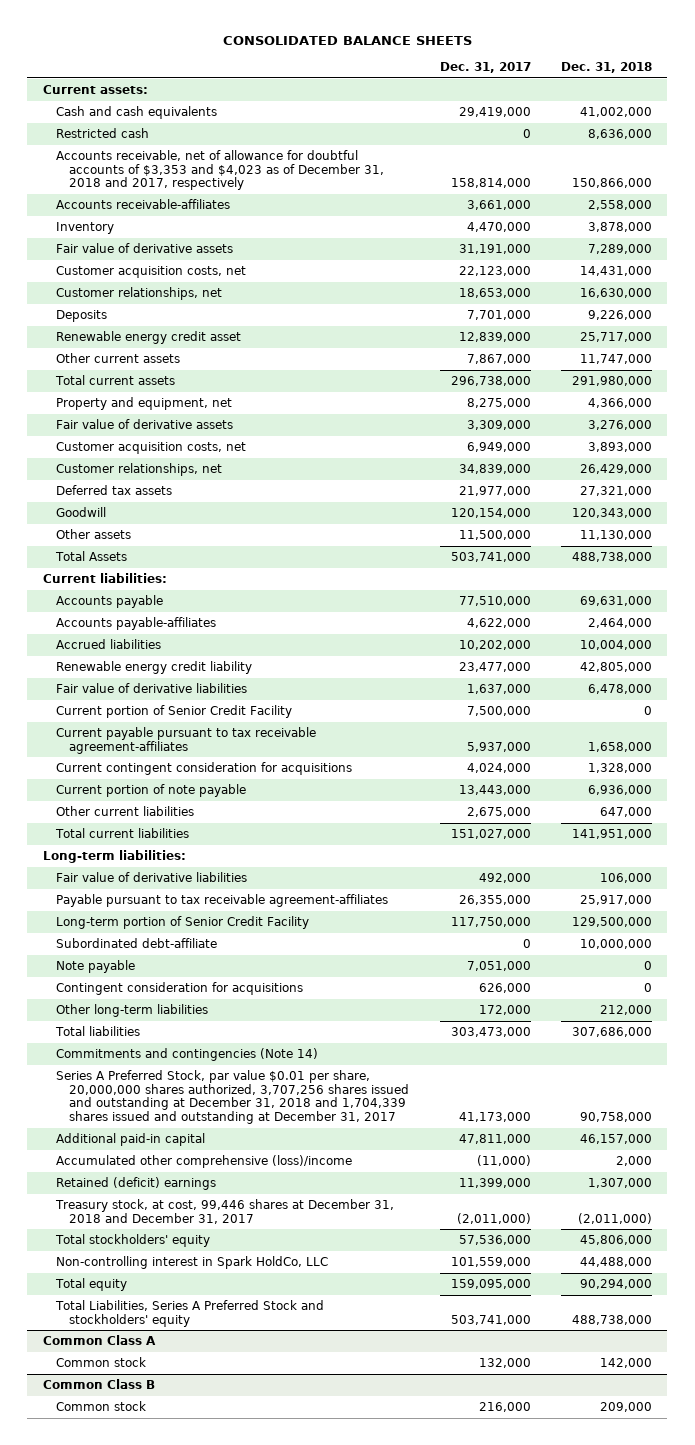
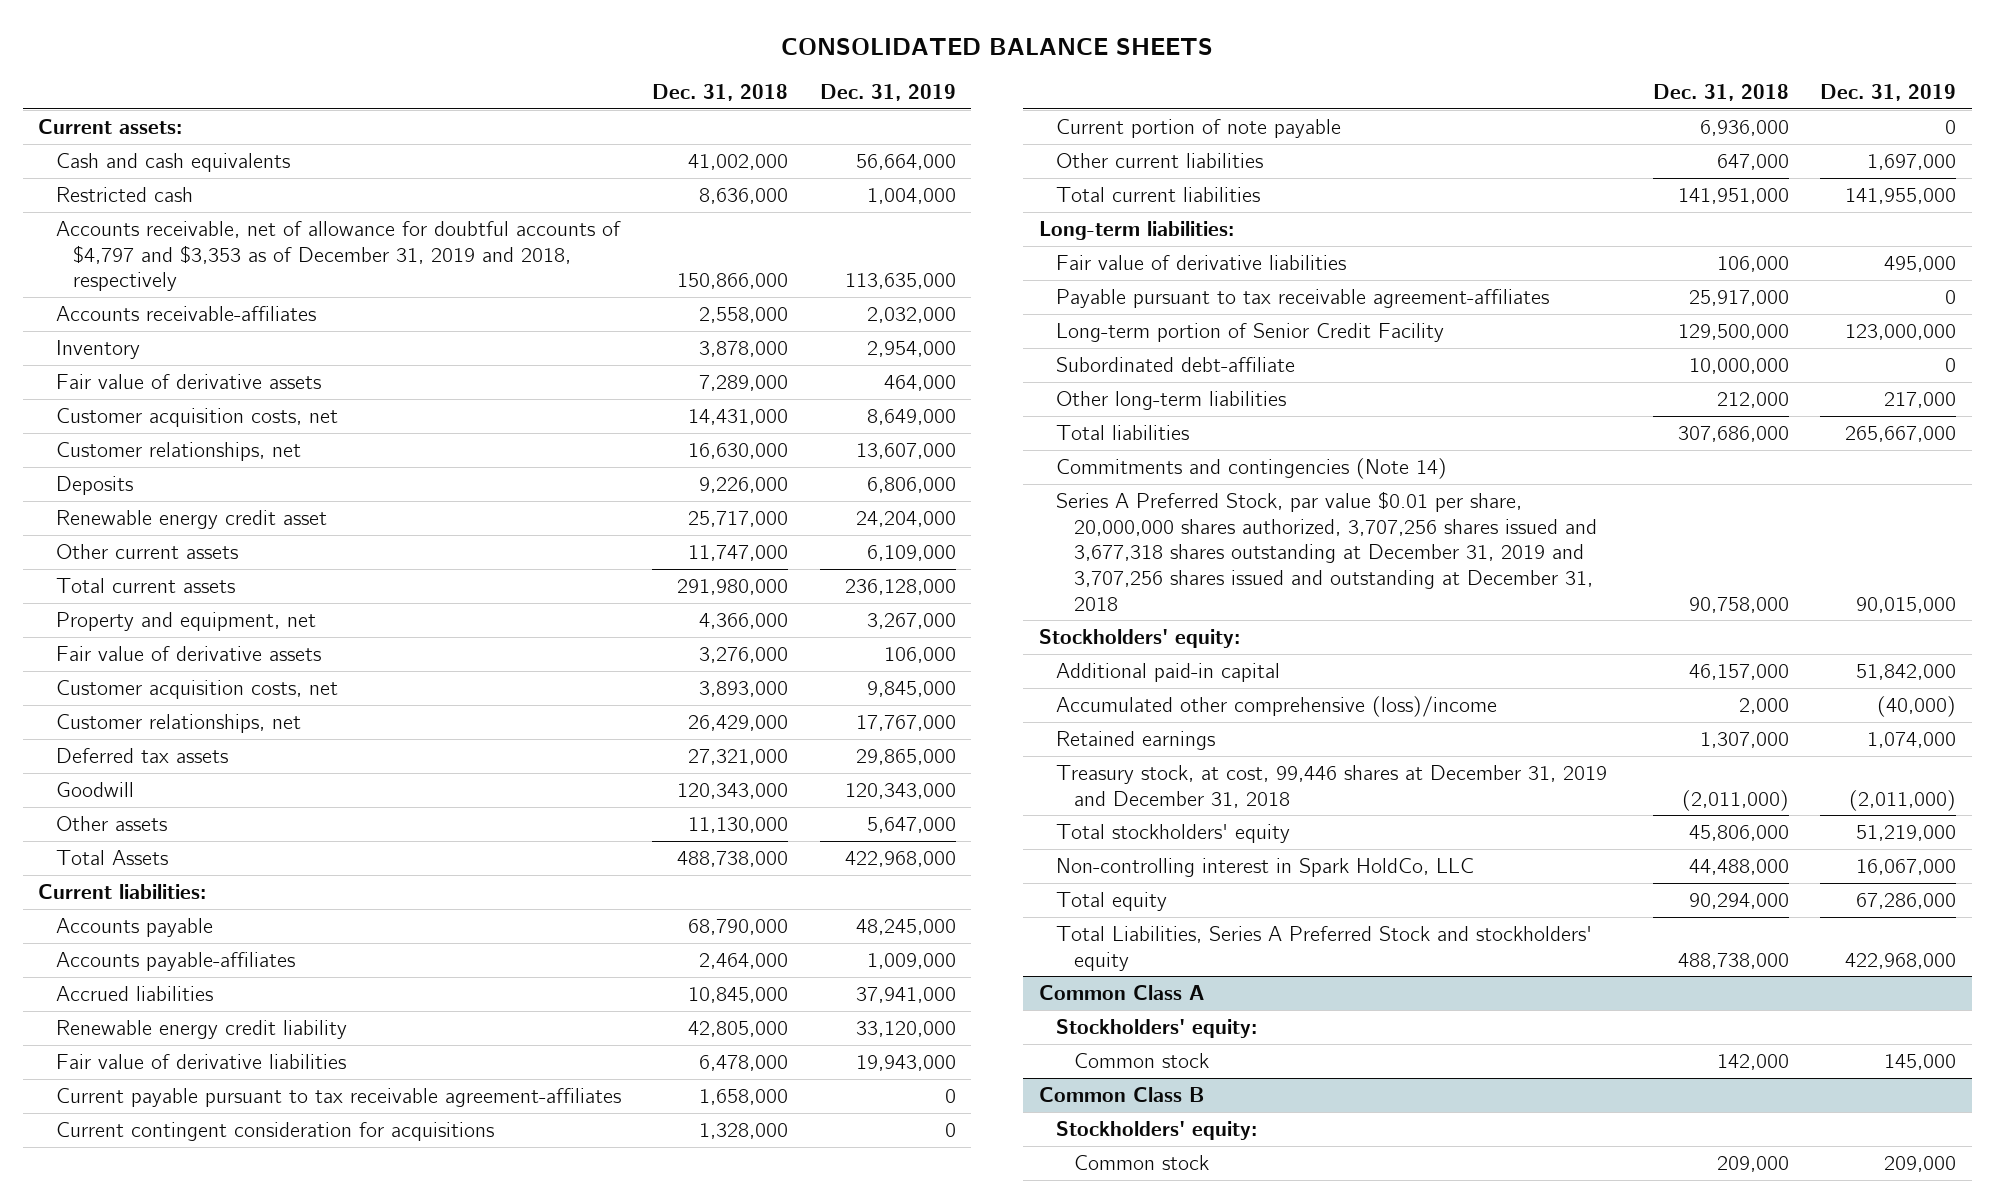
[439,62,531,74] Dec. 31, 2017 -> none
none -> [819,84,956,102] Dec. 31, 2019
[56,149,385,191] Accounts receivable, net of allowance for doubtful accounts of $3,353 and $4,023 as of December 31, 2018 and 2017, respectively -> [55,220,621,292] Accounts receivable, net of allowance for doubtful accounts of $4,797 and $3,353 as of December 31, 2019 and 2018, respectively
[580,595,653,606] 69,631,000 -> [688,918,789,935] 68,790,000
[580,639,653,650] 10,004,000 -> [688,986,789,1003] 10,845,000
[56,704,293,718] Current portion of Senior Credit Facility -> none
[56,959,136,973] Note payable -> none
[56,981,304,995] Contingent consideration for acquisitions -> none
[56,1069,410,1125] Series A Preferred Stock, par value $0.01 per share, 20,000,000 shares authorized, 3,707,256 shares issued and outstanding at December 31, 2018 and 1,704,339 shares issued and outstanding at December 31, 2017 -> [1056,490,1597,611] Series A Preferred Stock, par value $0.01 per share, 20,000,000 shares authorized, 3,707,256 shares issued and 3,677,318 shares outstanding at December 31, 2019 and 3,707,256 shares issued and outstanding at December 31, 2018
none -> [1038,628,1240,648] Stockholders' equity:
[56,1176,217,1190] Retained (deficit) earnings -> [1056,730,1216,750] Retained earnings
[55,1198,395,1224] Treasury stock, at cost, 99,446 shares at December 31, 2018 and December 31, 2017 -> [1056,764,1608,808] Treasury stock, at cost, 99,446 shares at December 31, 2019 and December 31, 2018
none -> [1056,1018,1258,1038] Stockholders' equity:
none -> [1056,1120,1258,1140] Stockholders' equity:

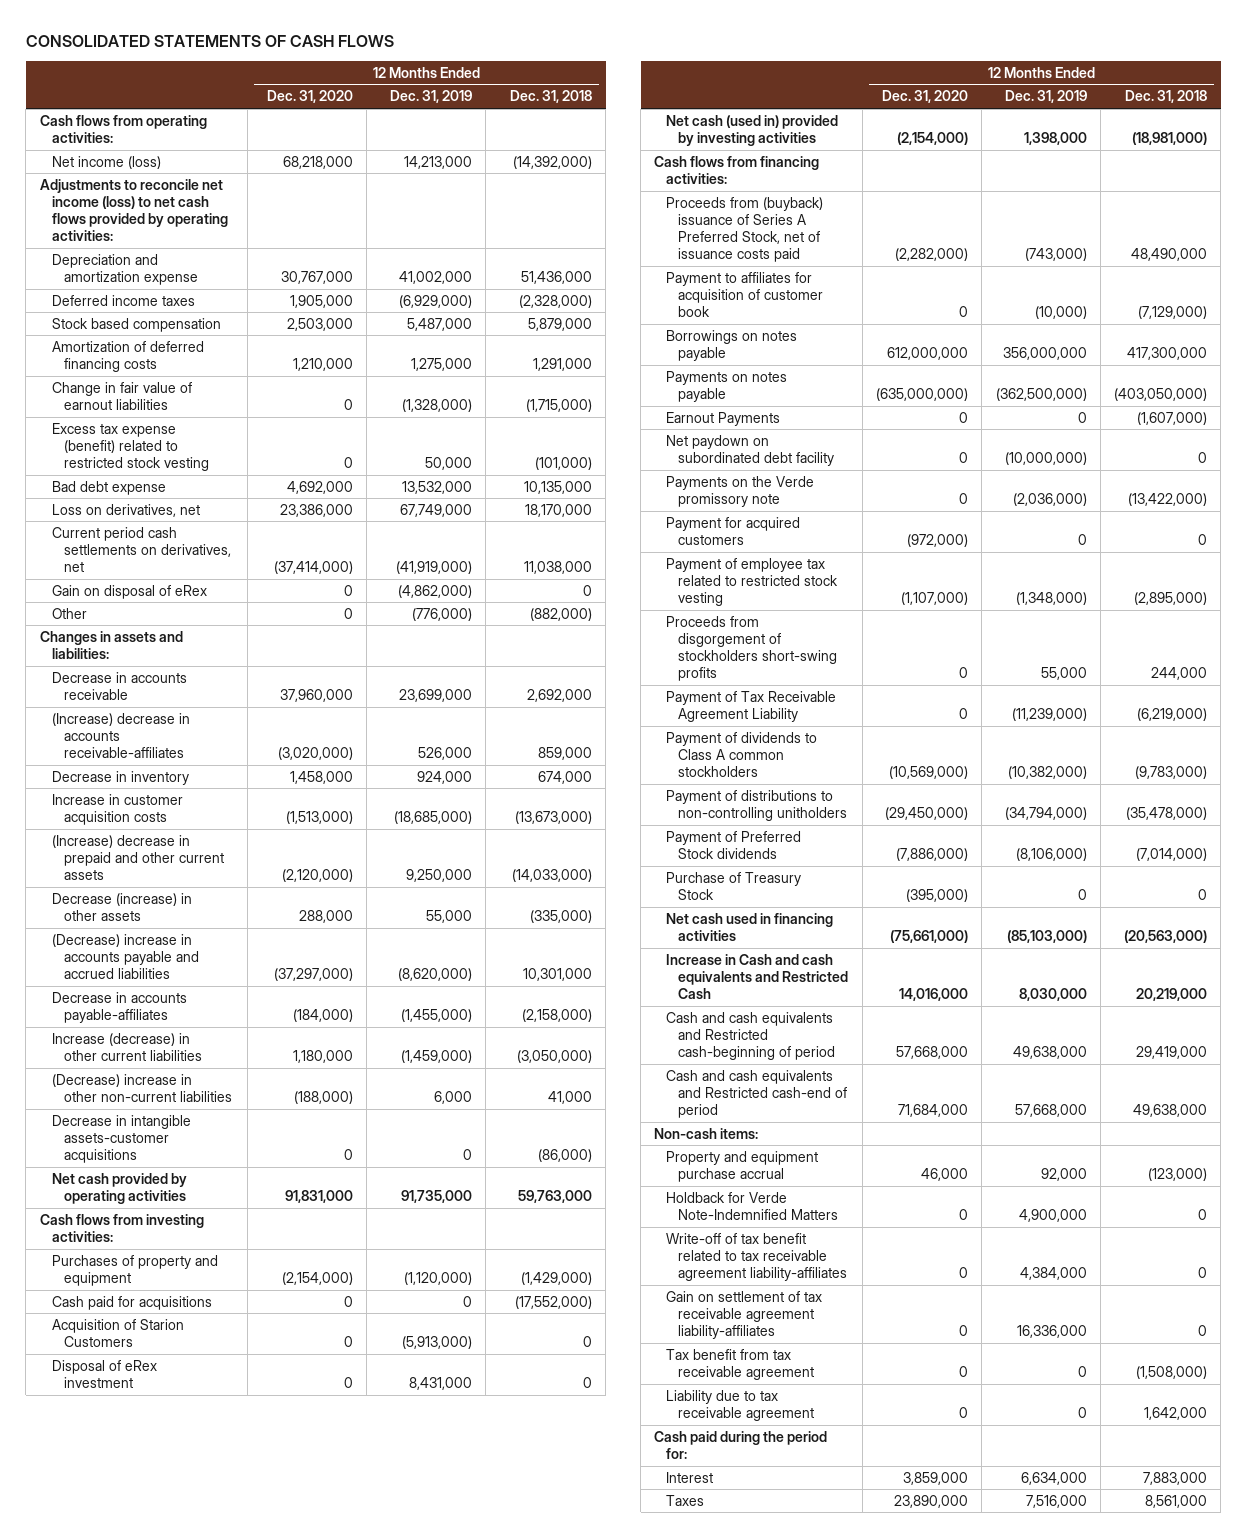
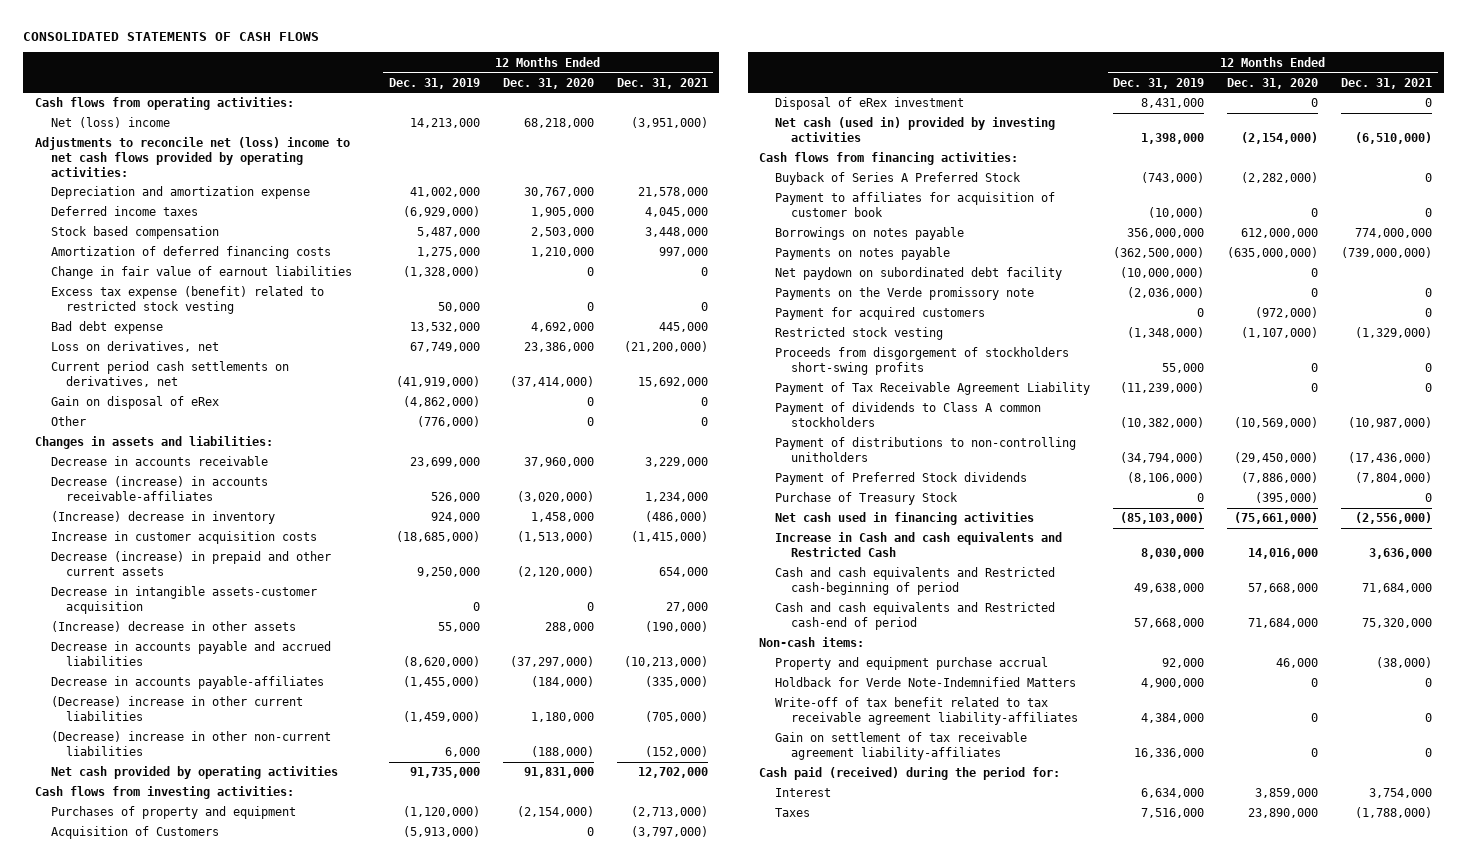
[510,90,593,104] Dec. 31, 2018 -> none
none -> [616,77,708,89] Dec. 31, 2021
[51,155,161,169] Net income (loss) -> [50,117,170,129] Net (loss) income
[39,178,228,242] Adjustments to reconcile net income (loss) to net cash flows provided by operating activities: -> [34,137,350,177] Adjustments to reconcile net (loss) income to net cash flows provided by operating activities:
[51,712,190,759] (Increase) decrease in accounts receivable-affiliates -> [50,476,268,501] Decrease (increase) in accounts receivable-affiliates
[51,770,189,785] Decrease in inventory -> [50,511,275,525] (Increase) decrease in inventory
[51,834,224,881] (Increase) decrease in prepaid and other current assets -> [50,551,331,576] Decrease (increase) in prepaid and other current assets
none -> [50,586,317,614] Decrease in intangible assets-customer acquisition
[51,892,192,922] Decrease (increase) in other assets -> [50,621,296,633] (Increase) decrease in other assets
[51,933,199,980] (Decrease) increase in accounts payable and accrued liabilities -> [50,641,331,666] Decrease in accounts payable and accrued liabilities
[51,1032,202,1062] Increase (decrease) in other current liabilities -> [50,696,303,721] (Decrease) increase in other current liabilities
[51,1114,191,1164] Decrease in intangible assets-customer acquisitions -> none
[51,1295,212,1310] Cash paid for acquisitions -> none
[51,1318,184,1348] Acquisition of Starion Customers -> [50,826,219,840] Acquisition of Customers
[666,196,824,263] Proceeds from (buyback) issuance of Series A Preferred Stock, net of issuance costs paid -> [775,172,1022,186] Buyback of Series A Preferred Stock
[666,411,781,426] Earnout Payments -> none
[666,557,839,607] Payment of employee tax related to restricted stock vesting -> [775,327,944,341] Restricted stock vesting
[666,1348,815,1381] Tax benefit from tax receivable agreement -> none
[666,1389,815,1422] Liability due to tax receivable agreement -> none
[654,1430,828,1460] Cash paid during the period for: -> [759,767,1061,781] Cash paid (received) during the period for:

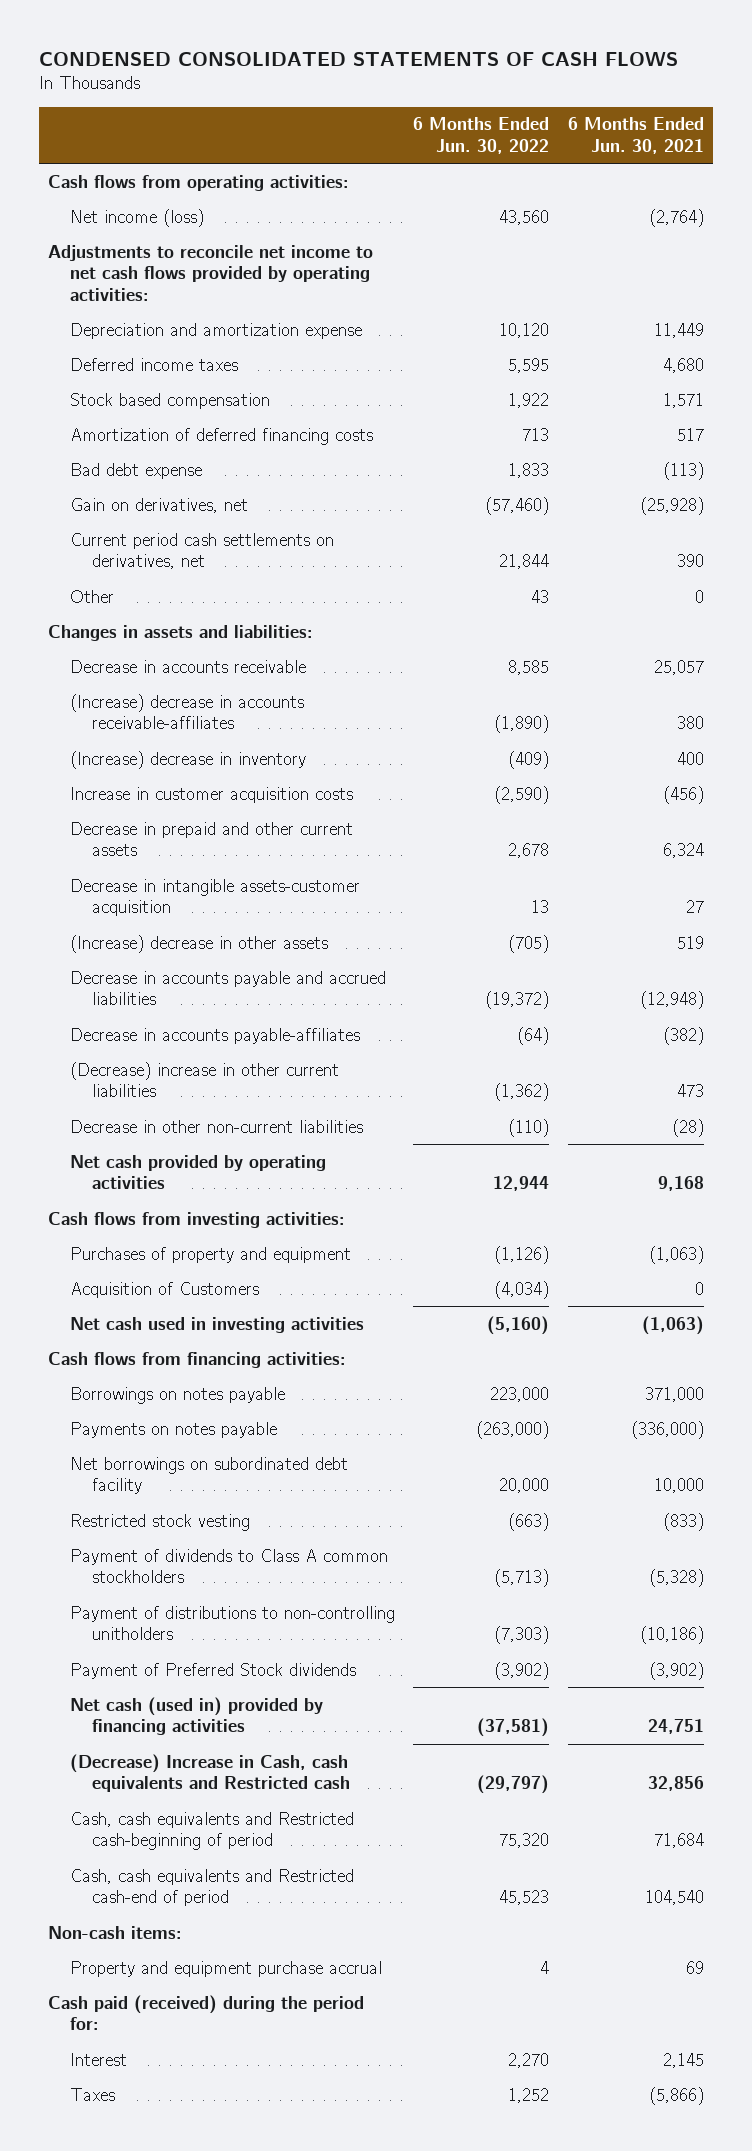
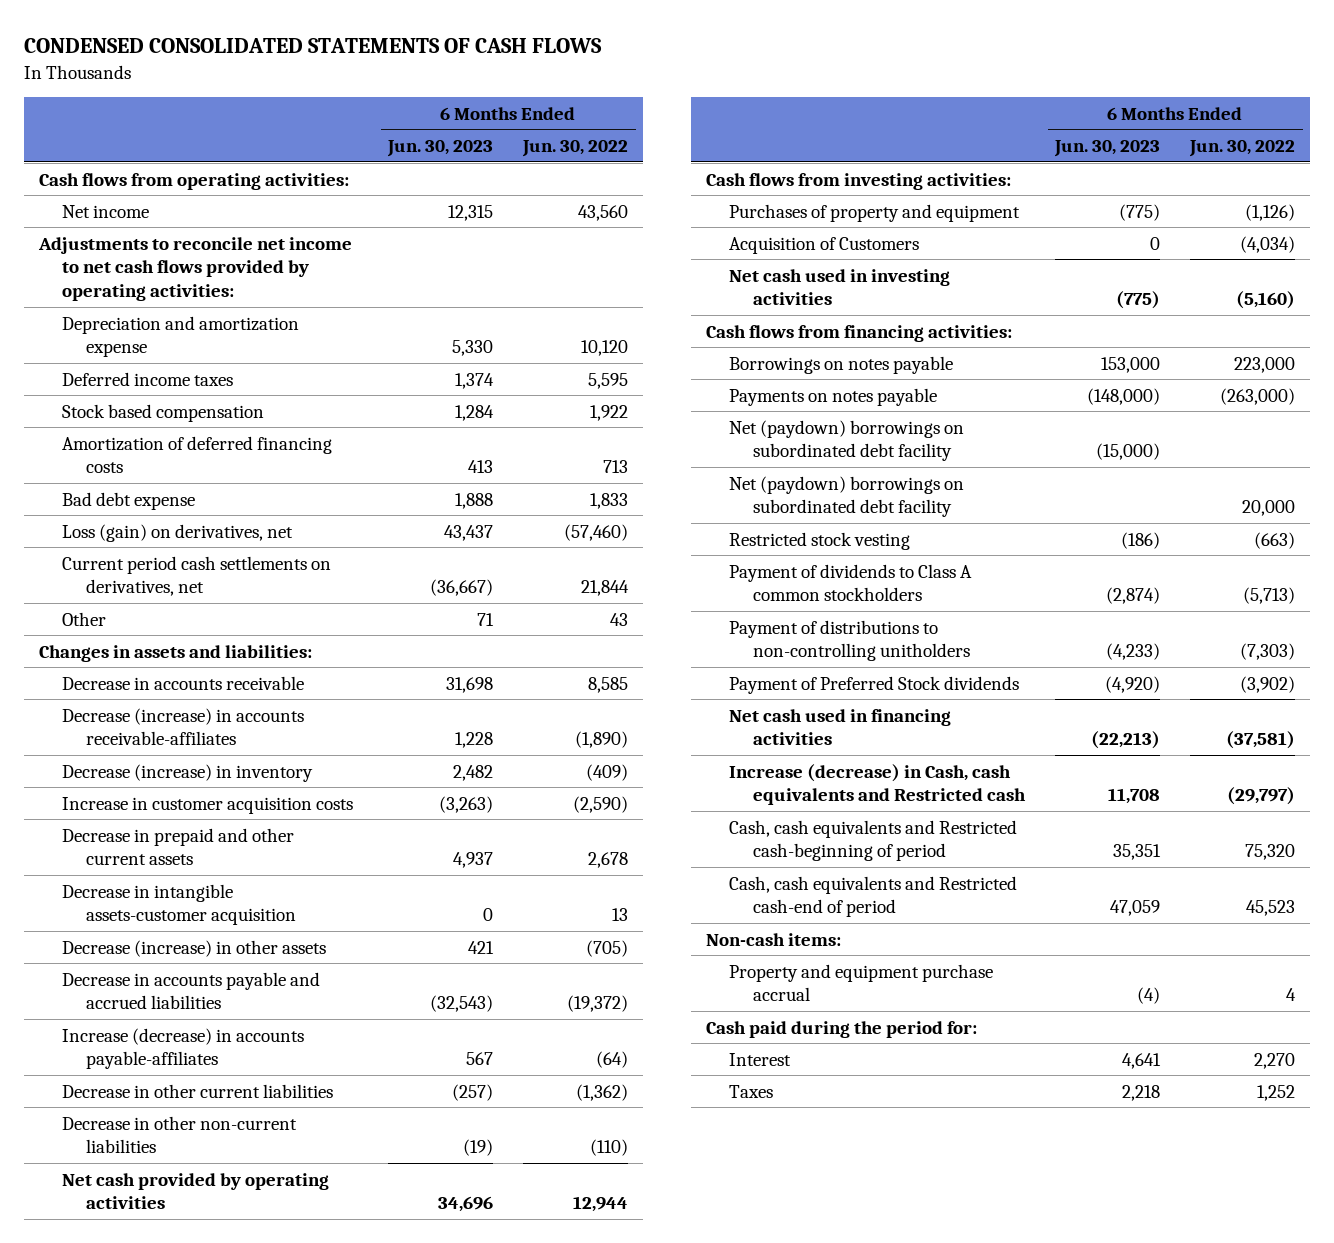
[567,117,704,154] 6 Months Ended Jun. 30, 2021 -> none
none -> [387,140,494,158] Jun. 30, 2023
[70,208,205,227] Net income (loss) -> [62,204,150,218] Net income
[70,497,249,513] Gain on derivatives, net -> [62,523,294,542] Loss (gain) on derivatives, net
[70,693,305,730] (Increase) decrease in accounts receivable-affiliates -> [62,707,305,746] Decrease (increase) in accounts receivable-affiliates
[70,750,307,769] (Increase) decrease in inventory -> [62,763,314,782] Decrease (increase) in inventory
[70,934,329,953] (Increase) decrease in other assets -> [62,939,327,957] Decrease (increase) in other assets
[70,1027,361,1044] Decrease in accounts payable-affiliates -> [62,1027,305,1070] Increase (decrease) in accounts payable-affiliates
[70,1061,340,1098] (Decrease) increase in other current liabilities -> [62,1083,334,1098] Decrease in other current liabilities
none -> [729,419,965,462] Net (paydown) borrowings on subordinated debt facility
[70,1456,349,1495] Net borrowings on subordinated debt facility -> [729,475,965,518] Net (paydown) borrowings on subordinated debt facility
[70,1696,324,1736] Net cash (used in) provided by financing activities -> [729,708,952,746] Net cash used in financing activities
[70,1753,351,1793] (Decrease) Increase in Cash, cash equivalents and Restricted cash -> [729,763,1026,806] Increase (decrease) in Cash, cash equivalents and Restricted cash
[47,1994,364,2031] Cash paid (received) during the period for: -> [705,1020,977,1038] Cash paid during the period for:

